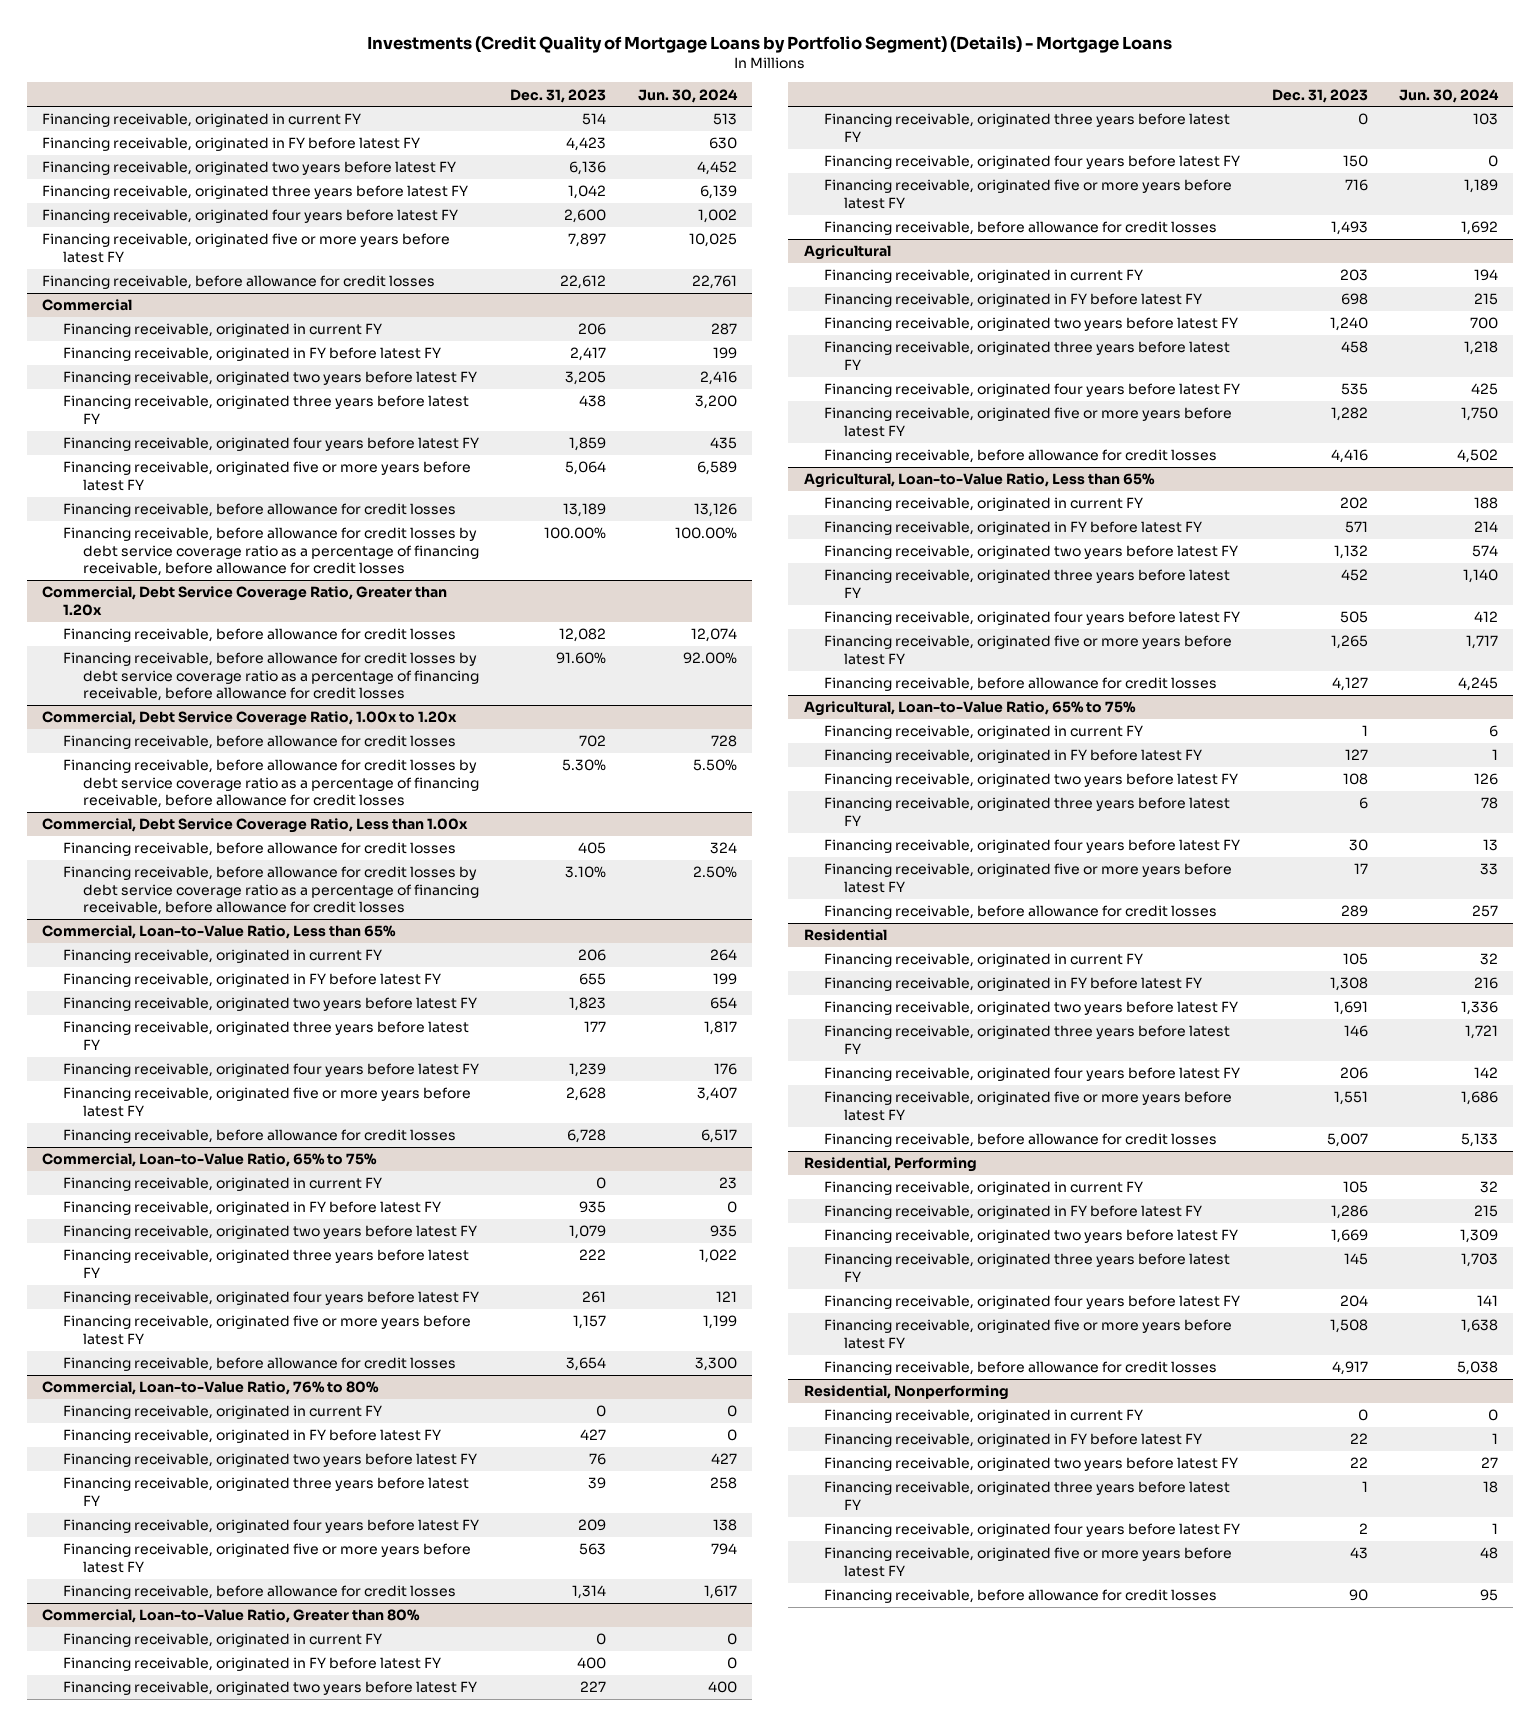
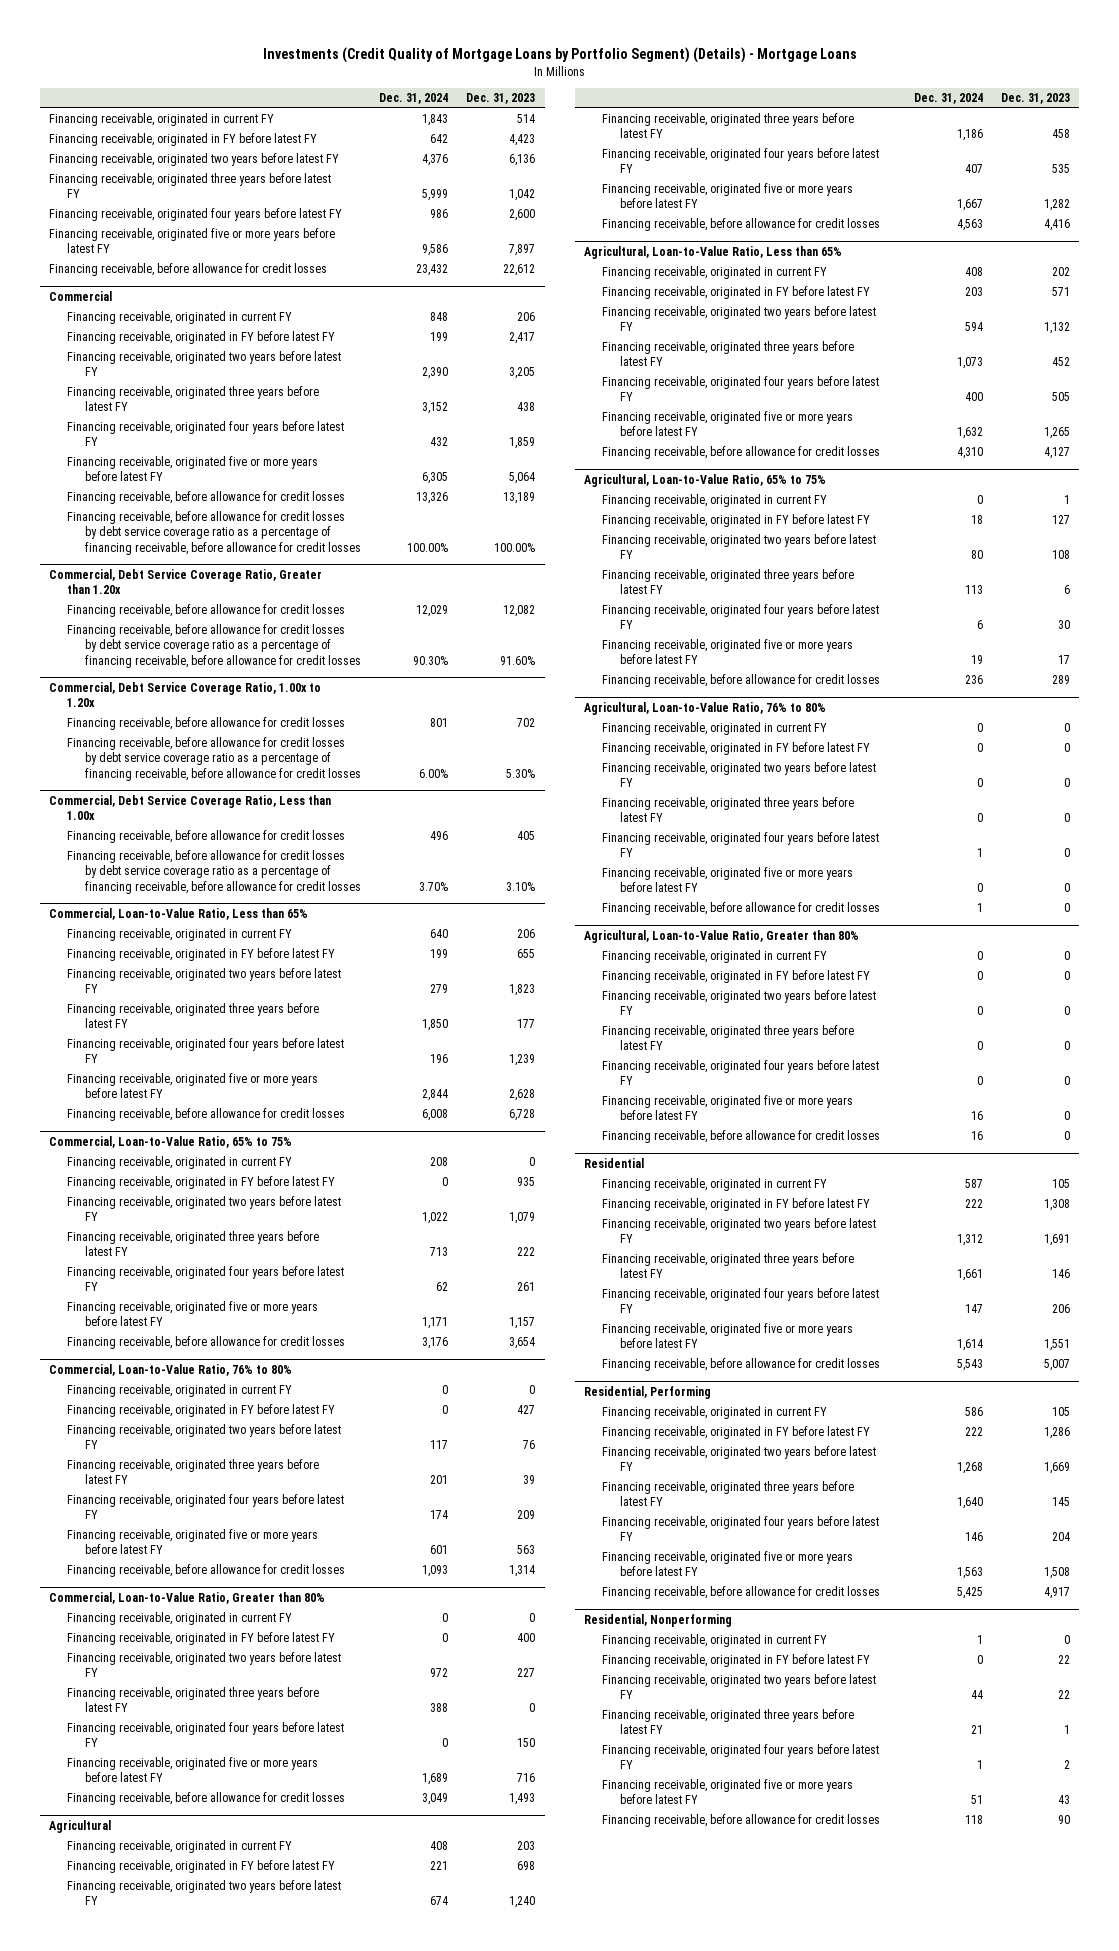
[637,88,738,103] Jun. 30, 2024 -> none
none -> [379,93,449,105] Dec. 31, 2024
none -> [583,701,826,715] Agricultural, Loan-to-Value Ratio, 76% to 80%
none -> [601,722,827,736] Financing receivable, originated in current FY
none -> [601,742,870,756] Financing receivable, originated in FY before latest FY
none -> [601,762,876,788] Financing receivable, originated two years before latest FY
none -> [601,797,854,823] Financing receivable, originated three years before latest FY
none -> [601,832,879,858] Financing receivable, originated four years before latest FY
none -> [601,867,853,893] Financing receivable, originated five or more years before latest FY
none -> [601,902,880,916] Financing receivable, before allowance for credit losses
none -> [583,929,859,943] Agricultural, Loan-to-Value Ratio, Greater than 80%
none -> [601,950,827,964] Financing receivable, originated in current FY
none -> [601,970,870,984] Financing receivable, originated in FY before latest FY
none -> [601,990,876,1016] Financing receivable, originated two years before latest FY
none -> [601,1025,854,1051] Financing receivable, originated three years before latest FY
none -> [601,1060,879,1086] Financing receivable, originated four years before latest FY
none -> [601,1095,853,1121] Financing receivable, originated five or more years before latest FY
none -> [601,1130,880,1144] Financing receivable, before allowance for credit losses

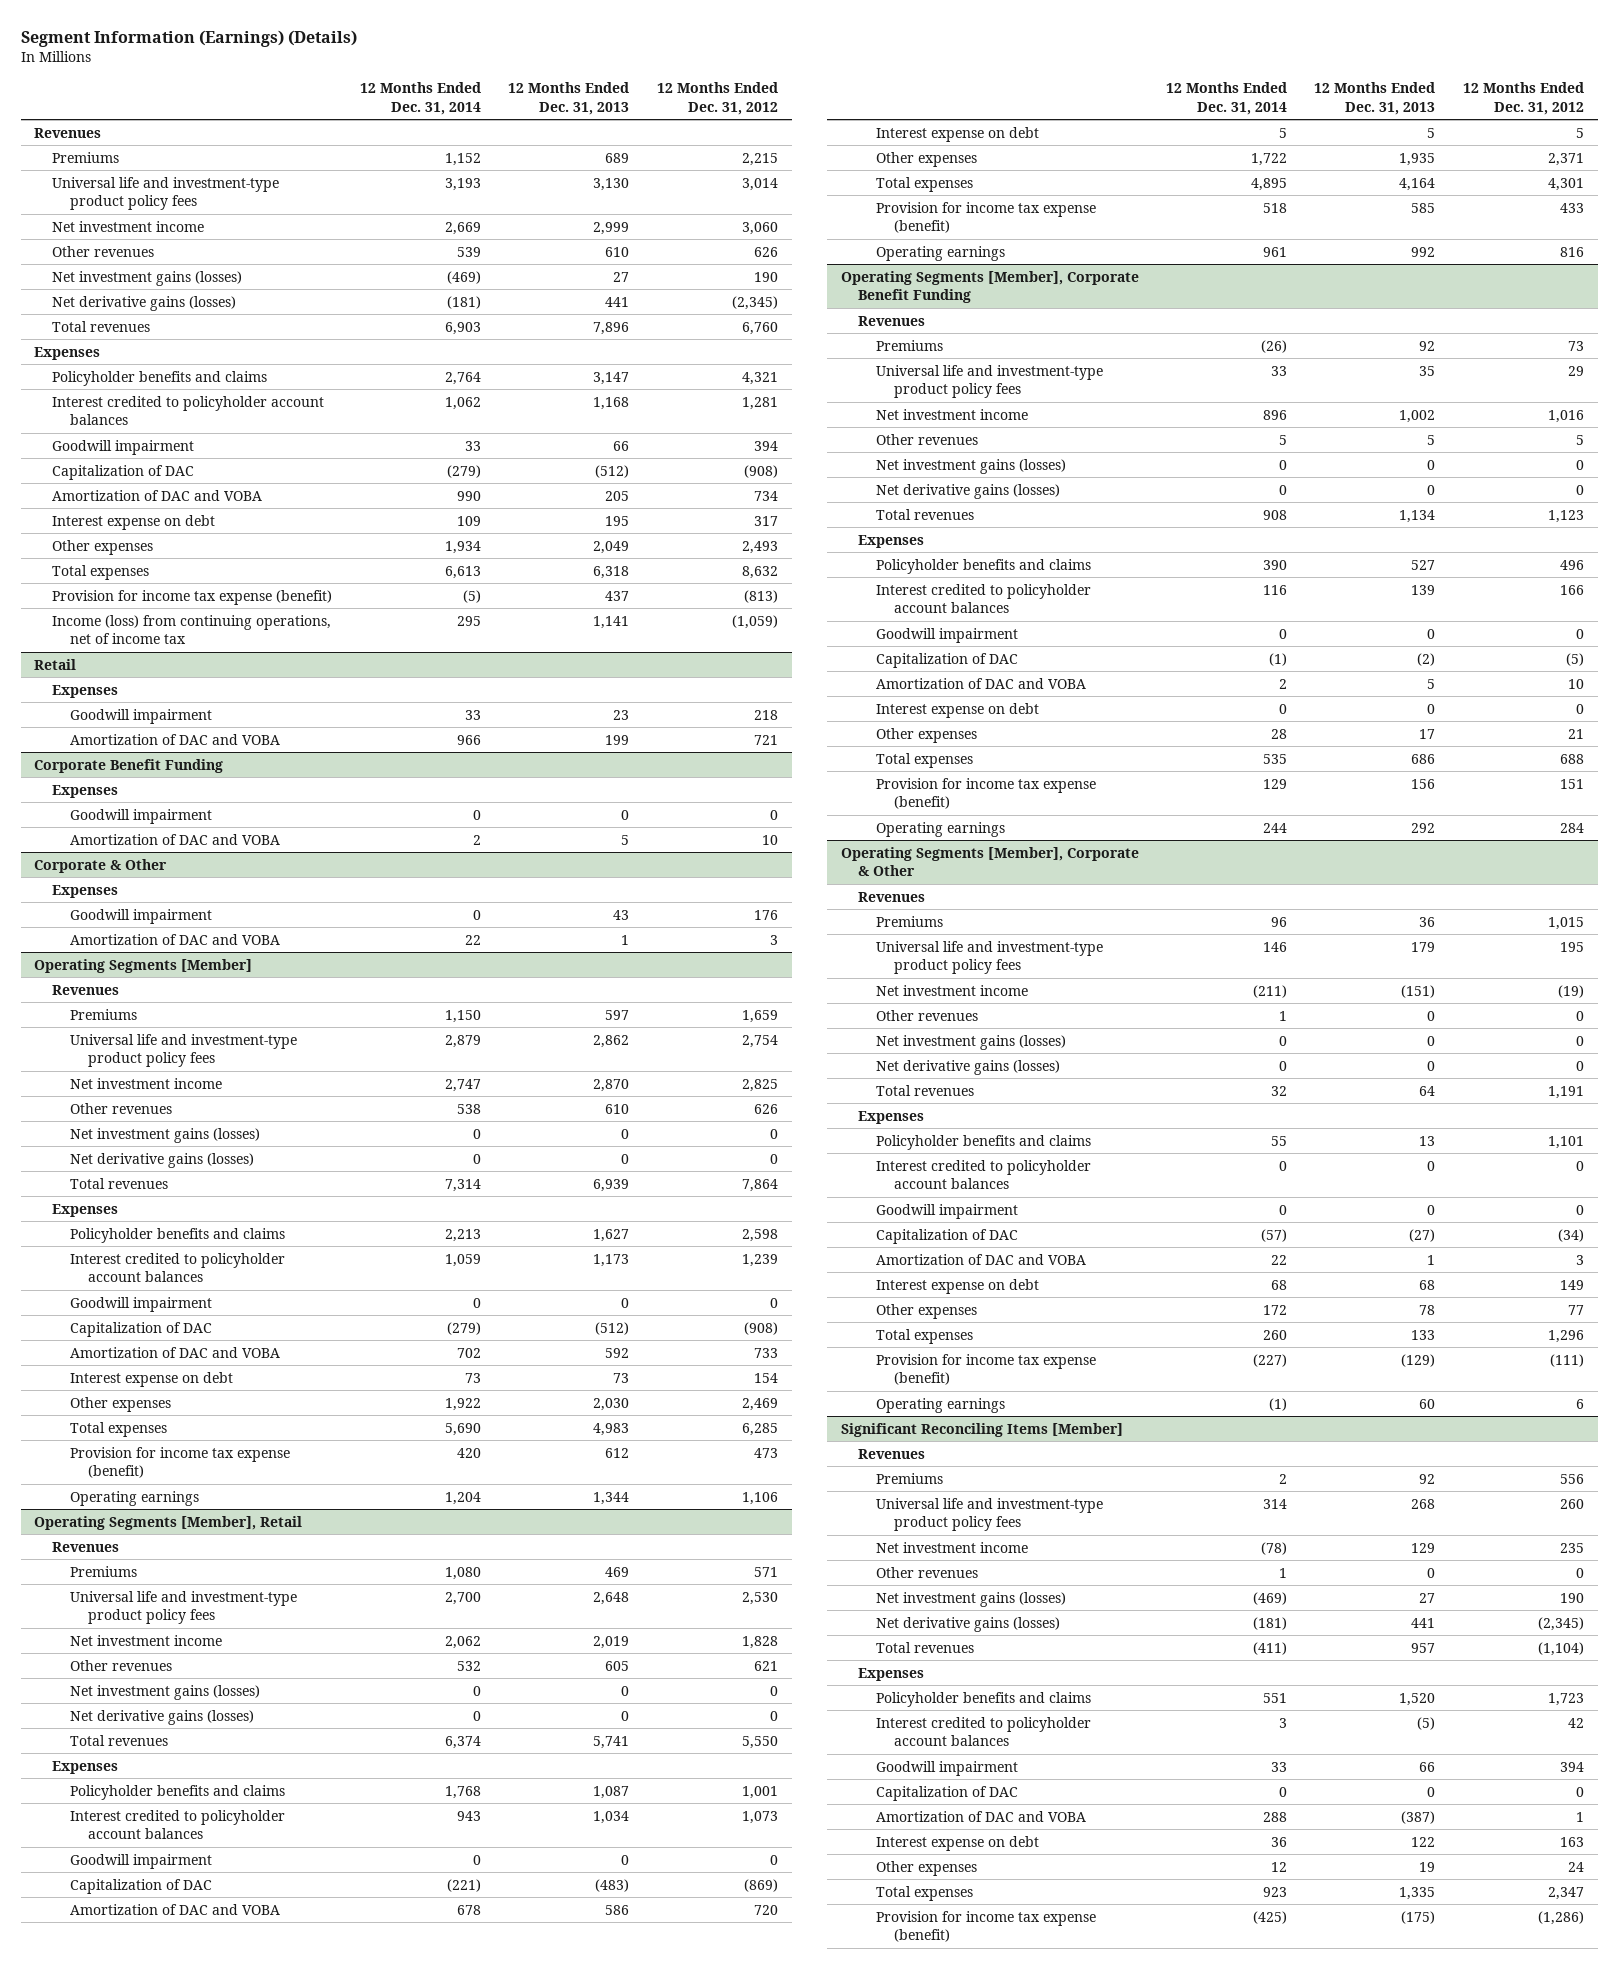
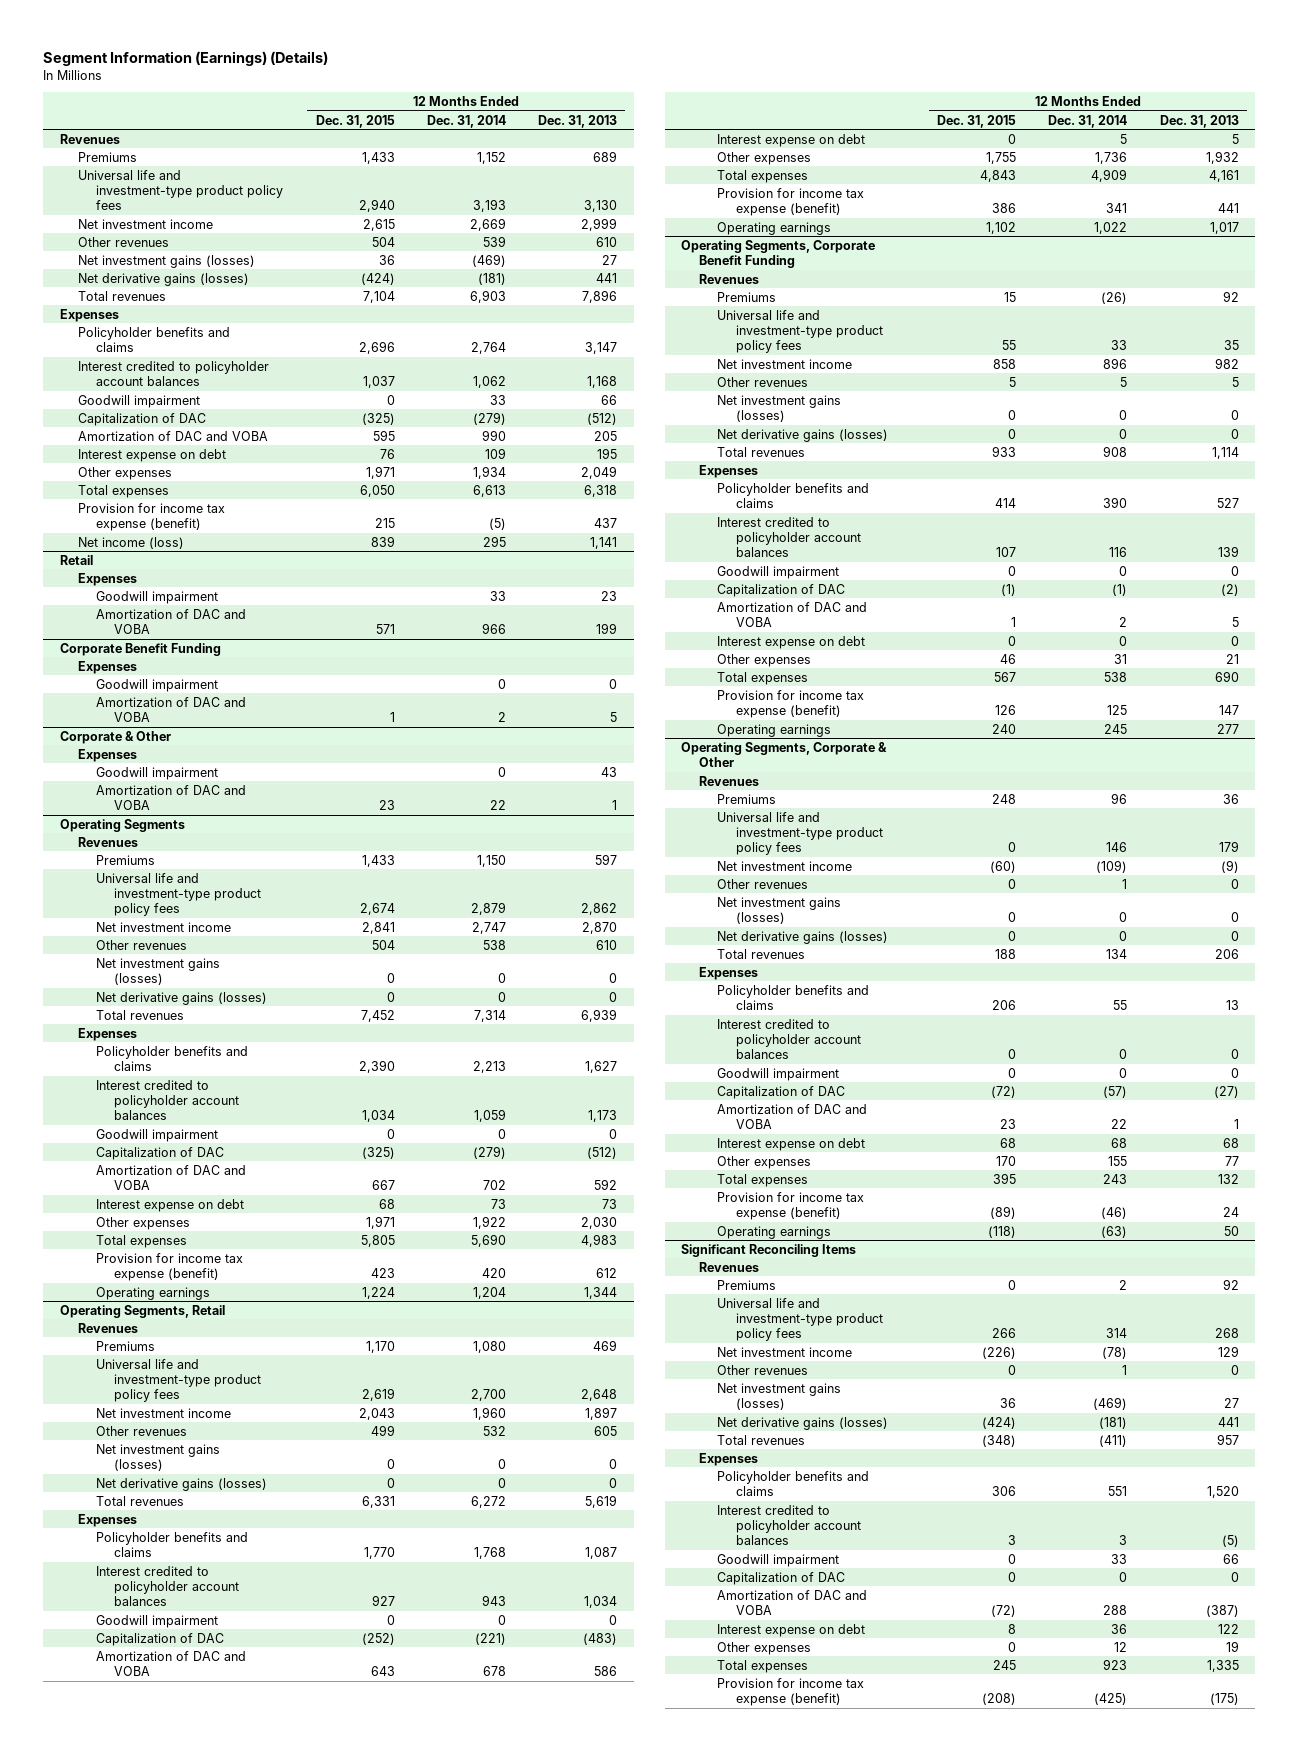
[656,82,778,115] 12 Months Ended Dec. 31, 2012 -> none
none -> [315,114,395,128] Dec. 31, 2015
[52,614,332,645] Income (loss) from continuing operations, net of income tax -> [77,536,184,549] Net income (loss)
[34,958,253,973] Operating Segments [Member] -> [59,818,185,832] Operating Segments
[34,1515,303,1530] Operating Segments [Member], Retail -> [59,1304,225,1318] Operating Segments, Retail
[444,1635,481,1649] 2,062 -> [472,1406,506,1420] 1,960
[593,1635,630,1649] 2,019 -> [585,1406,618,1420] 1,897
[444,1735,481,1749] 6,374 -> [470,1495,506,1508] 6,272
[593,1735,630,1749] 5,741 -> [585,1494,618,1508] 5,619
[1250,152,1287,166] 1,722 -> [1095,151,1128,164] 1,736
[1399,152,1436,166] 1,935 -> [1205,150,1239,164] 1,932
[1250,177,1287,191] 4,895 -> [1091,168,1128,182] 4,909
[1399,177,1436,191] 4,164 -> [1208,169,1239,182] 4,161
[1262,202,1287,213] 518 -> [1106,203,1128,214] 341
[1411,202,1436,213] 585 -> [1217,203,1239,214] 441
[1262,246,1287,257] 961 -> [1094,221,1128,234] 1,022
[1411,246,1436,257] 992 -> [1209,221,1239,234] 1,017
[840,270,1139,304] Operating Segments [Member], Corporate Benefit Funding -> [681,239,876,269] Operating Segments, Corporate Benefit Funding
[1399,409,1436,423] 1,002 -> [1214,357,1239,369] 982
[1399,509,1436,523] 1,134 -> [1211,446,1239,459] 1,114
[1270,728,1287,739] 28 -> [1114,653,1128,664] 31
[1419,728,1436,739] 17 -> [1225,653,1239,664] 21
[1262,753,1287,764] 535 -> [1104,671,1128,682] 538
[1411,753,1436,764] 686 -> [1214,670,1239,682] 690
[1262,778,1287,789] 129 -> [1107,705,1128,716] 125
[1411,778,1436,789] 156 -> [1218,705,1239,716] 147
[1262,822,1287,833] 244 -> [1104,723,1128,734] 245
[1411,822,1436,833] 292 -> [1216,723,1239,734] 277
[840,846,1139,877] Operating Segments [Member], Corporate & Other -> [681,741,888,768] Operating Segments, Corporate & Other
[1252,984,1287,998] (211) -> [1096,859,1128,873] (109)
[1401,984,1436,998] (151) -> [1220,859,1239,873] (9)
[1270,1085,1287,1096] 32 -> [1106,948,1128,959] 134
[1419,1085,1436,1096] 64 -> [1214,948,1239,959] 206
[1262,1304,1287,1315] 172 -> [1108,1155,1128,1166] 155
[1419,1304,1436,1315] 78 -> [1224,1155,1239,1166] 77
[1262,1329,1287,1340] 260 -> [1103,1173,1128,1184] 243
[1411,1329,1436,1340] 133 -> [1217,1173,1239,1184] 132
[1252,1353,1287,1367] (227) -> [1101,1207,1128,1220] (46)
[1401,1353,1436,1367] (129) -> [1222,1207,1239,1218] 24
[1268,1397,1287,1411] (1) -> [1101,1225,1128,1238] (63)
[1419,1398,1436,1409] 60 -> [1223,1225,1239,1236] 50
[840,1422,1123,1437] Significant Reconciling Items [Member] -> [681,1243,857,1257] Significant Reconciling Items

